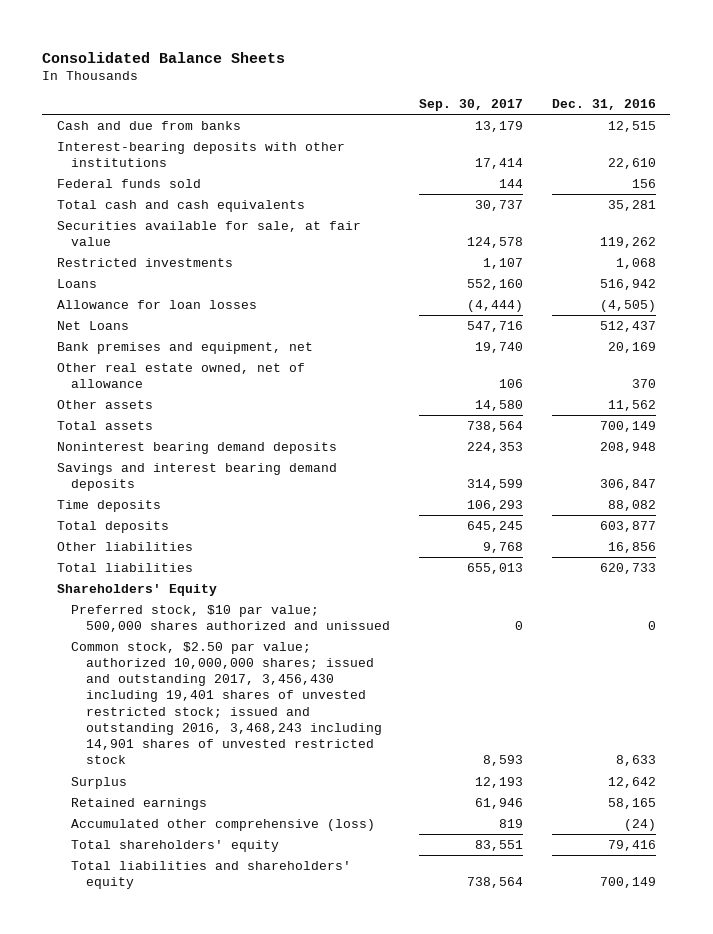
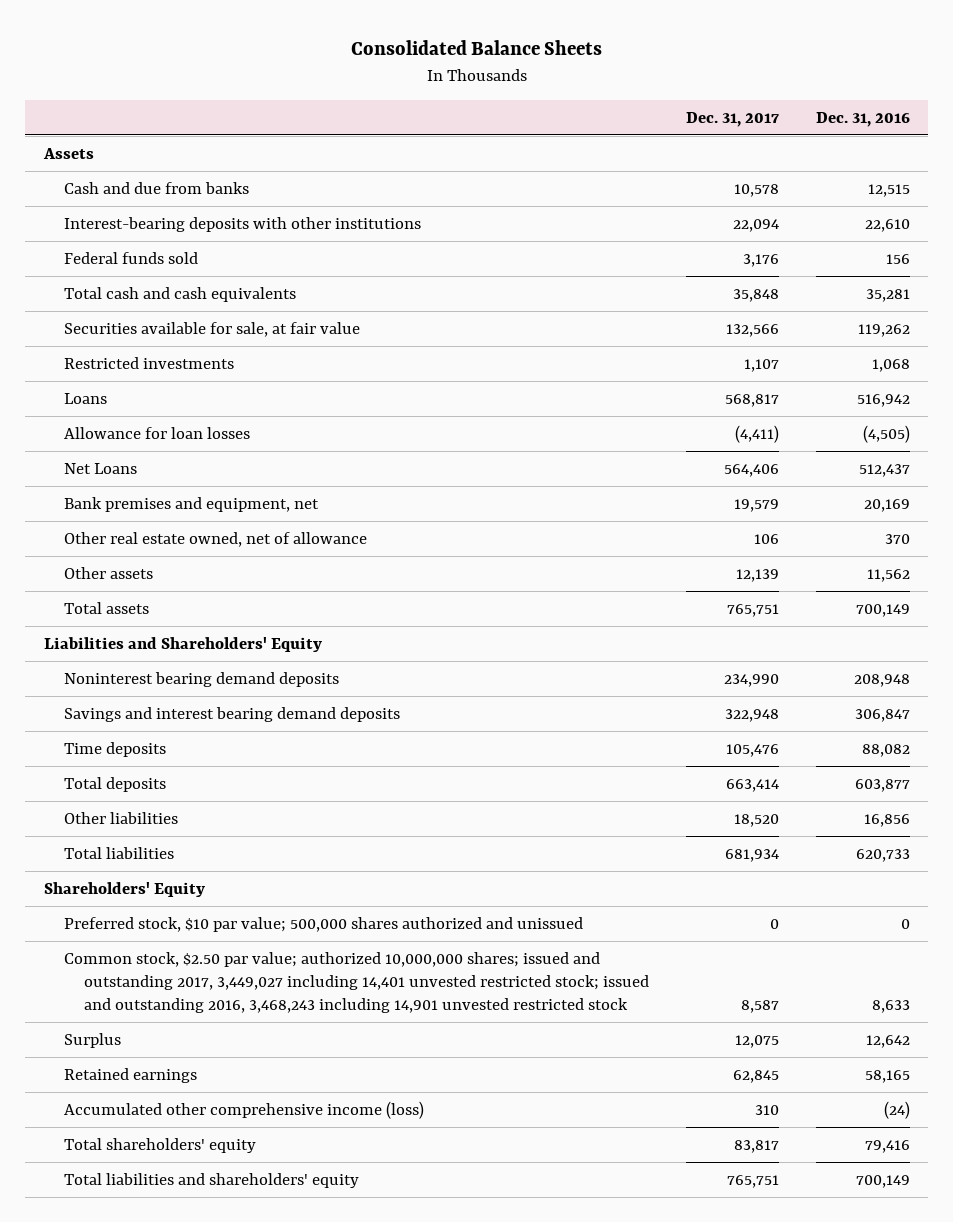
[418,99,523,112] Sep. 30, 2017 -> none
none -> [685,111,779,127] Dec. 31, 2017
none -> [42,147,94,159] Assets
none -> [43,636,322,652] Liabilities and Shareholders' Equity
[71,641,382,765] Common stock, $2.50 par value; authorized 10,000,000 shares; issued and outstanding 2017, 3,456,430 including 19,401 shares of unvested restricted stock; issued and outstanding 2016, 3,468,243 including 14,901 shares of unvested restricted stock -> [63,951,649,1014] Common stock, $2.50 par value; authorized 10,000,000 shares; issued and outstanding 2017, 3,449,027 including 14,401 unvested restricted stock; issued and outstanding 2016, 3,468,243 including 14,901 unvested restricted stock
[71,818,376,831] Accumulated other comprehensive (loss) -> [63,1100,424,1119] Accumulated other comprehensive income (loss)

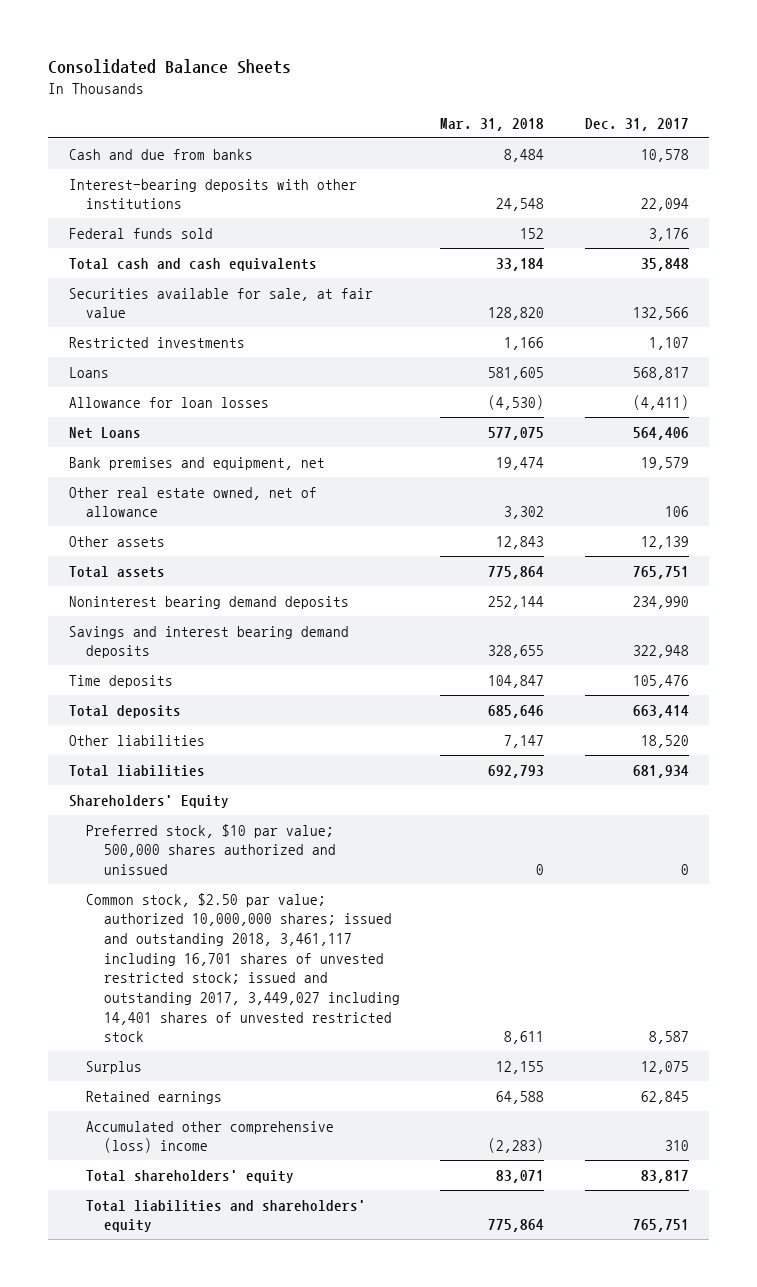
[815,111,910,127] Dec. 31, 2016 -> none
none -> [440,117,545,131] Mar. 31, 2018
[42,147,94,159] Assets -> none
[43,636,322,652] Liabilities and Shareholders' Equity -> none
[63,951,649,1014] Common stock, $2.50 par value; authorized 10,000,000 shares; issued and outstanding 2017, 3,449,027 including 14,401 unvested restricted stock; issued and outstanding 2016, 3,468,243 including 14,901 unvested restricted stock -> [86,892,401,1043] Common stock, $2.50 par value; authorized 10,000,000 shares; issued and outstanding 2018, 3,461,117 including 16,701 shares of unvested restricted stock; issued and outstanding 2017, 3,449,027 including 14,401 shares of unvested restricted stock
[63,1100,424,1119] Accumulated other comprehensive income (loss) -> [86,1120,335,1154] Accumulated other comprehensive (loss) income

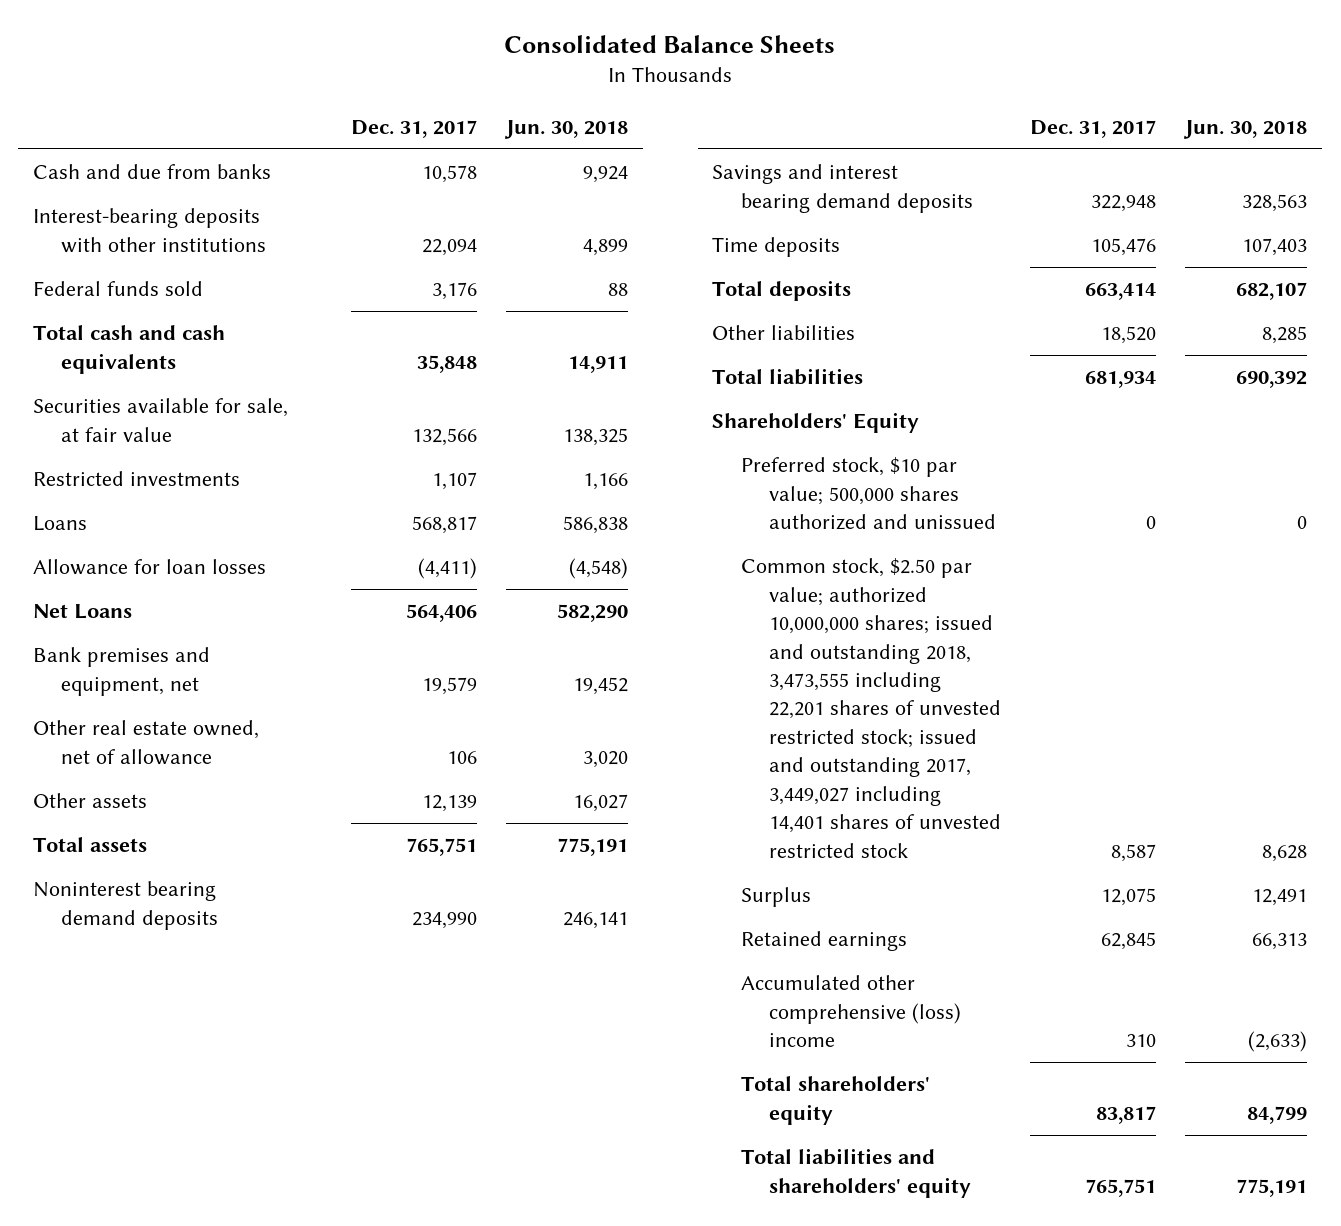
[440,117,545,131] Mar. 31, 2018 -> none
none -> [504,119,629,139] Jun. 30, 2018
[86,892,401,1043] Common stock, $2.50 par value; authorized 10,000,000 shares; issued and outstanding 2018, 3,461,117 including 16,701 shares of unvested restricted stock; issued and outstanding 2017, 3,449,027 including 14,401 shares of unvested restricted stock -> [740,558,1001,858] Common stock, $2.50 par value; authorized 10,000,000 shares; issued and outstanding 2018, 3,473,555 including 22,201 shares of unvested restricted stock; issued and outstanding 2017, 3,449,027 including 14,401 shares of unvested restricted stock

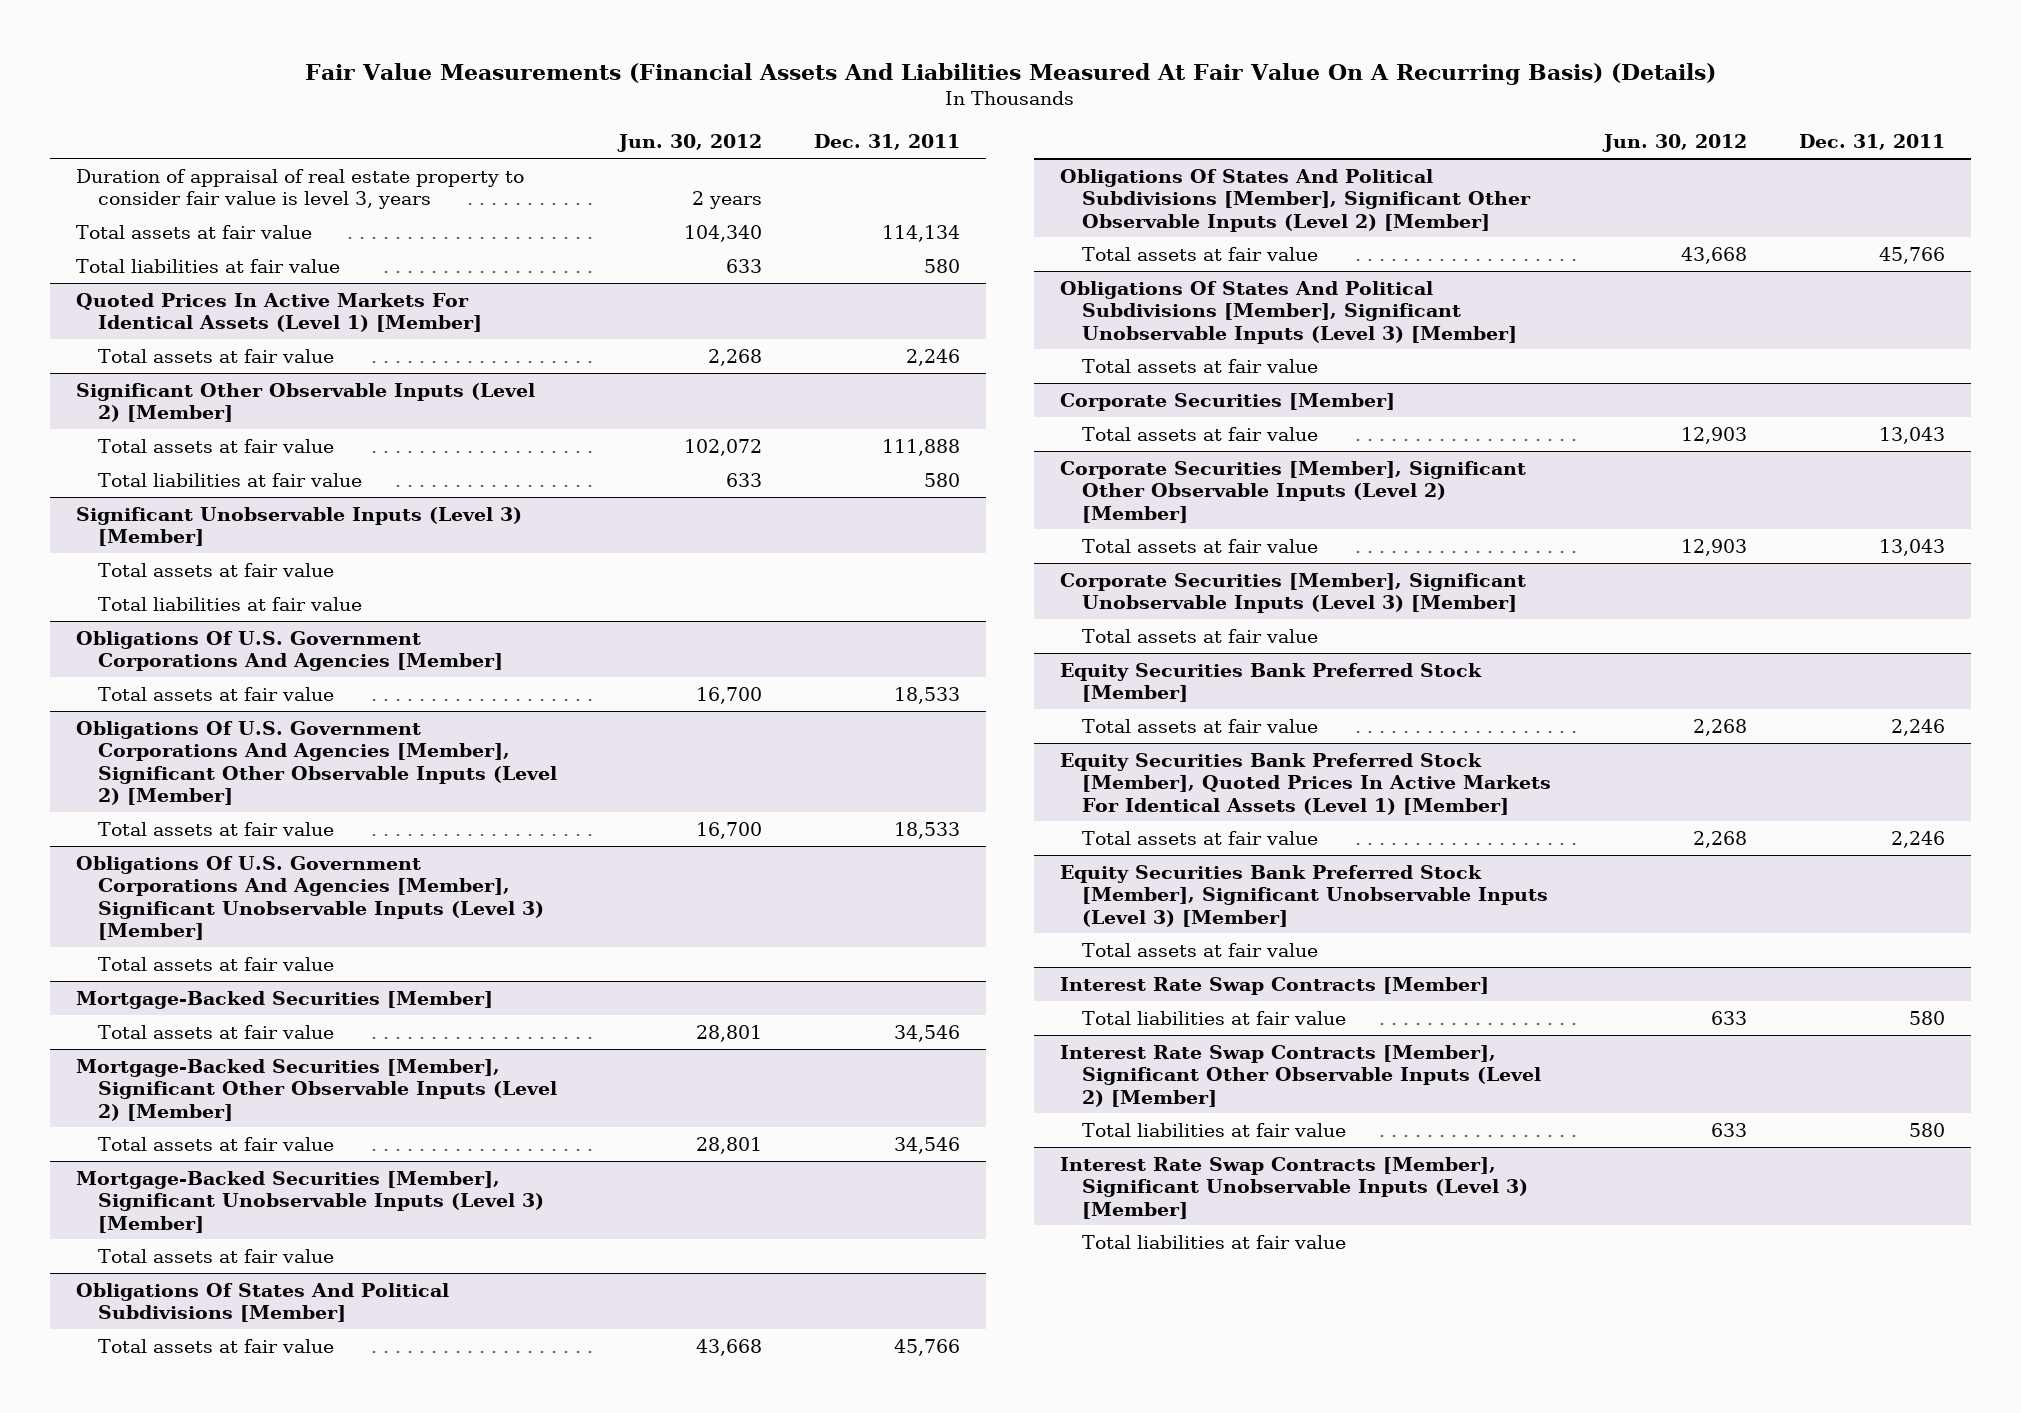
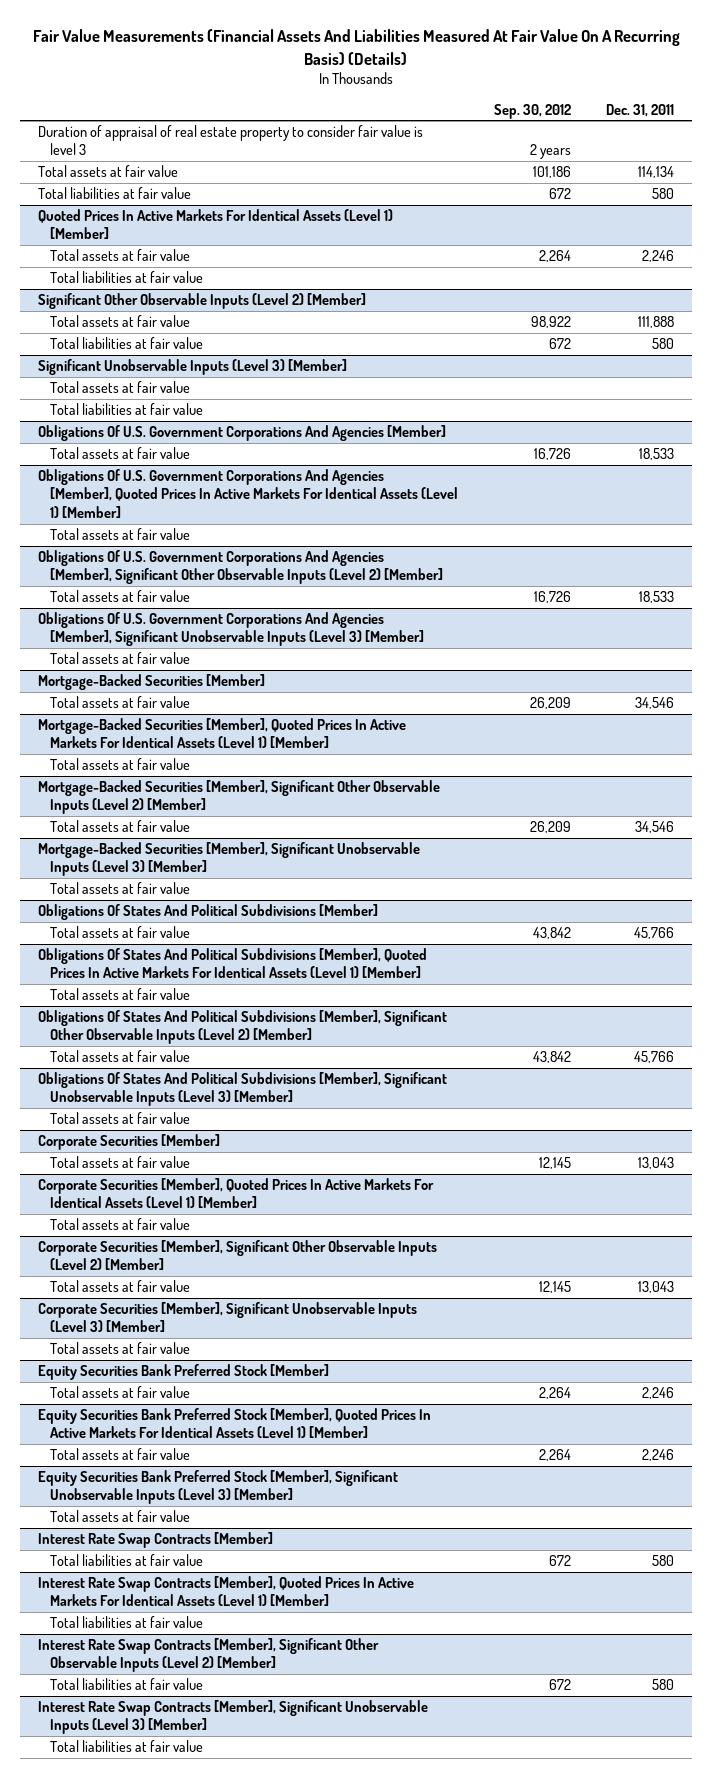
[617,134,763,153] Jun. 30, 2012 -> none
none -> [493,103,571,119] Sep. 30, 2012
[75,168,524,210] Duration of appraisal of real estate property to consider fair value is level 3, years -> [37,125,423,156] Duration of appraisal of real estate property to consider fair value is level 3
none -> [50,271,204,284] Total liabilities at fair value
none -> [37,469,459,518] Obligations Of U.S. Government Corporations And Agencies [Member], Quoted Prices In Active Markets For Identical Assets (Level 1) [Member]
none -> [50,528,191,541] Total assets at fair value
none -> [37,718,406,749] Mortgage-Backed Securities [Member], Quoted Prices In Active Markets For Identical Assets (Level 1) [Member]
none -> [50,758,191,771] Total assets at fair value
none -> [37,948,427,979] Obligations Of States And Political Subdivisions [Member], Quoted Prices In Active Markets For Identical Assets (Level 1) [Member]
none -> [50,988,191,1001] Total assets at fair value
none -> [37,1178,434,1209] Corporate Securities [Member], Quoted Prices In Active Markets For Identical Assets (Level 1) [Member]
none -> [50,1218,191,1231] Total assets at fair value
none -> [37,1576,414,1607] Interest Rate Swap Contracts [Member], Quoted Prices In Active Markets For Identical Assets (Level 1) [Member]
none -> [50,1616,204,1629] Total liabilities at fair value

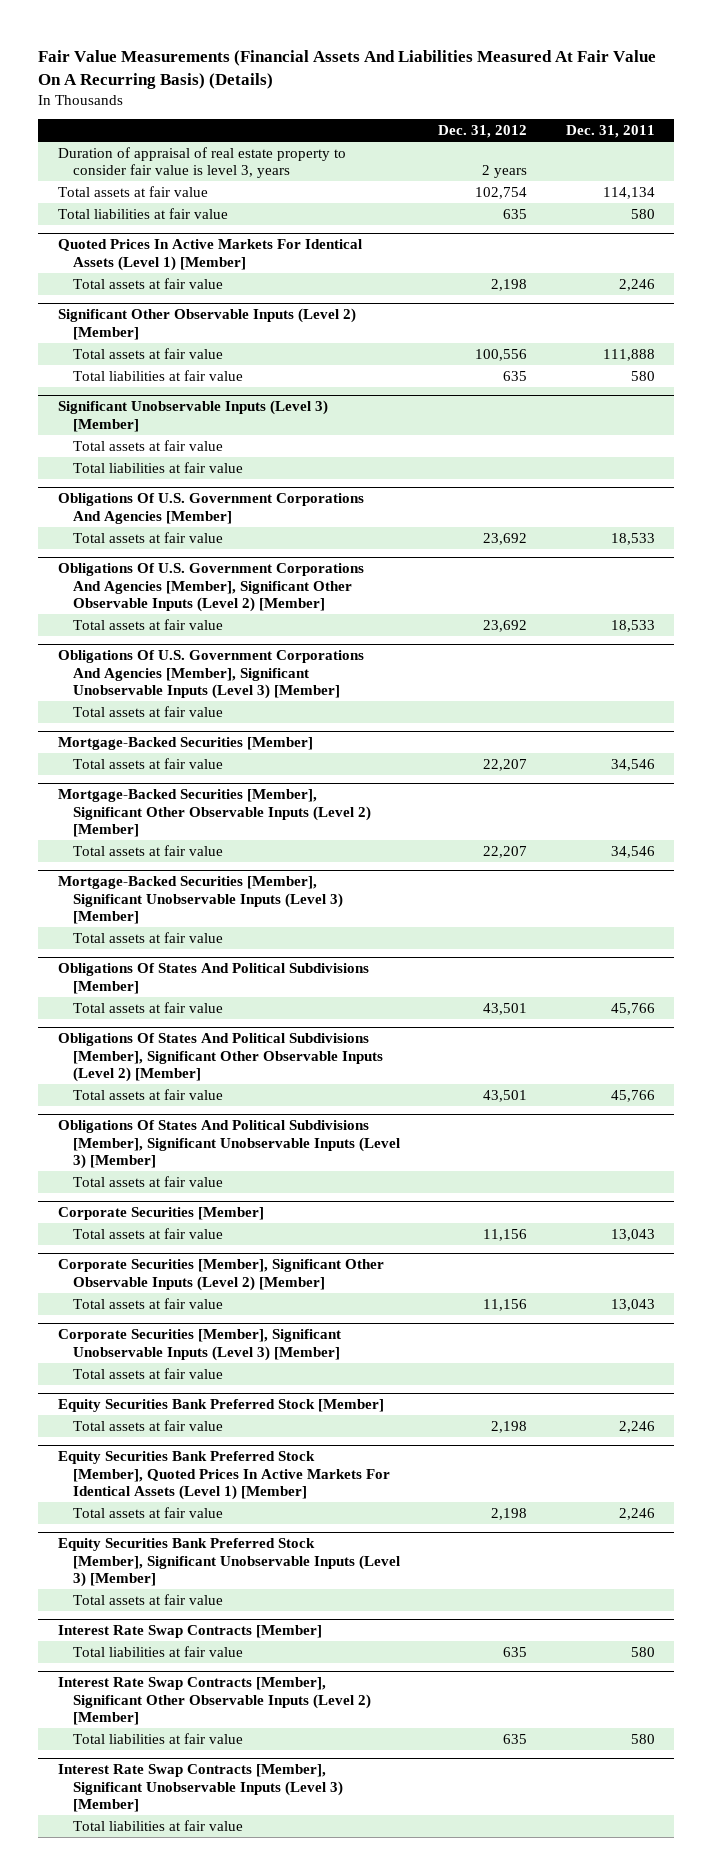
[493,103,571,119] Sep. 30, 2012 -> none
none -> [438,125,528,139] Dec. 31, 2012
[37,125,423,156] Duration of appraisal of real estate property to consider fair value is level 3 -> [57,146,346,179] Duration of appraisal of real estate property to consider fair value is level 3, years
[50,271,204,284] Total liabilities at fair value -> none
[37,469,459,518] Obligations Of U.S. Government Corporations And Agencies [Member], Quoted Prices In Active Markets For Identical Assets (Level 1) [Member] -> none
[50,528,191,541] Total assets at fair value -> none
[37,718,406,749] Mortgage-Backed Securities [Member], Quoted Prices In Active Markets For Identical Assets (Level 1) [Member] -> none
[50,758,191,771] Total assets at fair value -> none
[37,948,427,979] Obligations Of States And Political Subdivisions [Member], Quoted Prices In Active Markets For Identical Assets (Level 1) [Member] -> none
[50,988,191,1001] Total assets at fair value -> none
[37,1178,434,1209] Corporate Securities [Member], Quoted Prices In Active Markets For Identical Assets (Level 1) [Member] -> none
[50,1218,191,1231] Total assets at fair value -> none
[37,1576,414,1607] Interest Rate Swap Contracts [Member], Quoted Prices In Active Markets For Identical Assets (Level 1) [Member] -> none
[50,1616,204,1629] Total liabilities at fair value -> none

